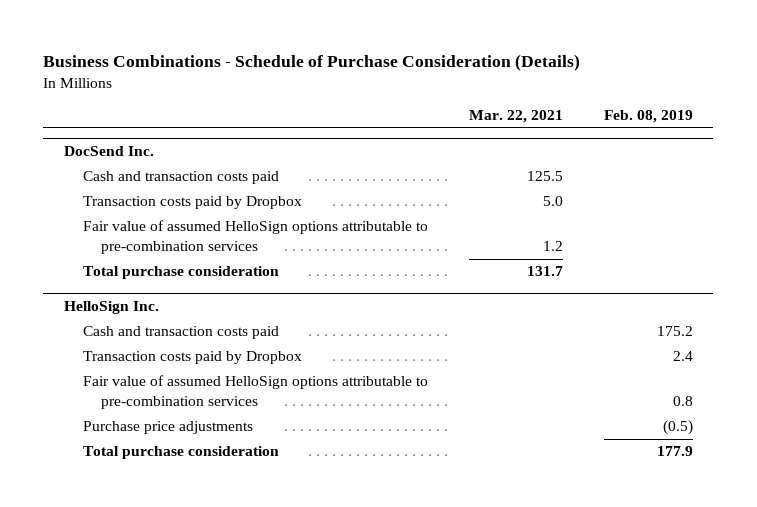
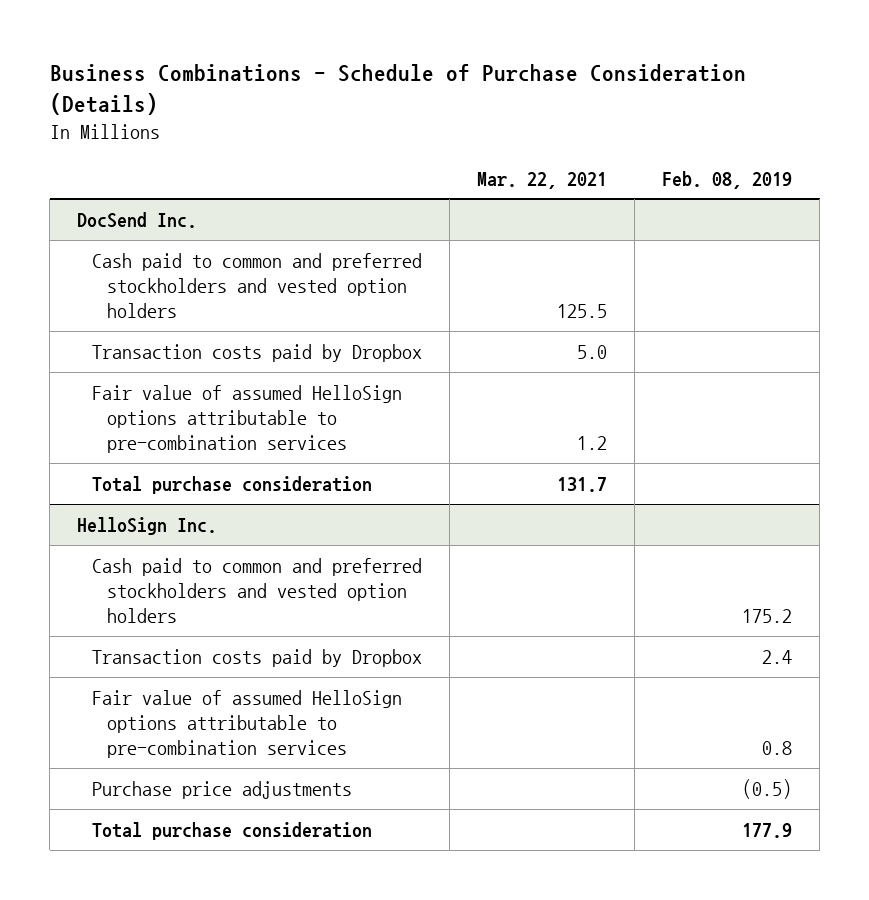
[82,171,279,185] Cash and transaction costs paid -> [91,252,422,318] Cash paid to common and preferred stockholders and vested option holders
[82,326,279,340] Cash and transaction costs paid -> [91,557,422,623] Cash paid to common and preferred stockholders and vested option holders

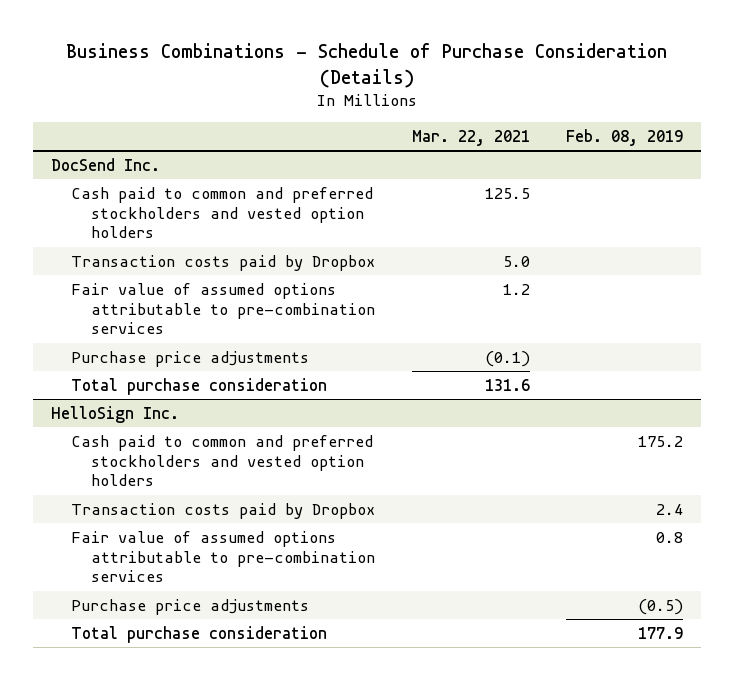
[91,384,402,453] Fair value of assumed HelloSign options attributable to pre-combination services -> [70,282,376,335] Fair value of assumed options attributable to pre-combination services
none -> [70,350,309,367] Purchase price adjustments
[557,476,608,492] 131.7 -> [484,378,530,391] 131.6
[91,689,402,758] Fair value of assumed HelloSign options attributable to pre-combination services -> [70,530,376,583] Fair value of assumed options attributable to pre-combination services

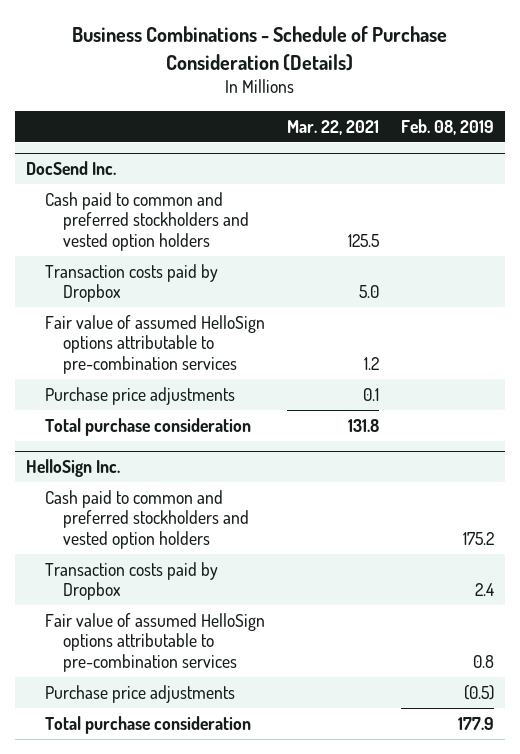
[70,282,376,335] Fair value of assumed options attributable to pre-combination services -> [44,314,265,374] Fair value of assumed HelloSign options attributable to pre-combination services
[484,350,530,367] (0.1) -> [362,387,379,401] 0.1
[484,378,530,391] 131.6 -> [347,418,379,432] 131.8
[70,530,376,583] Fair value of assumed options attributable to pre-combination services -> [44,612,265,672] Fair value of assumed HelloSign options attributable to pre-combination services

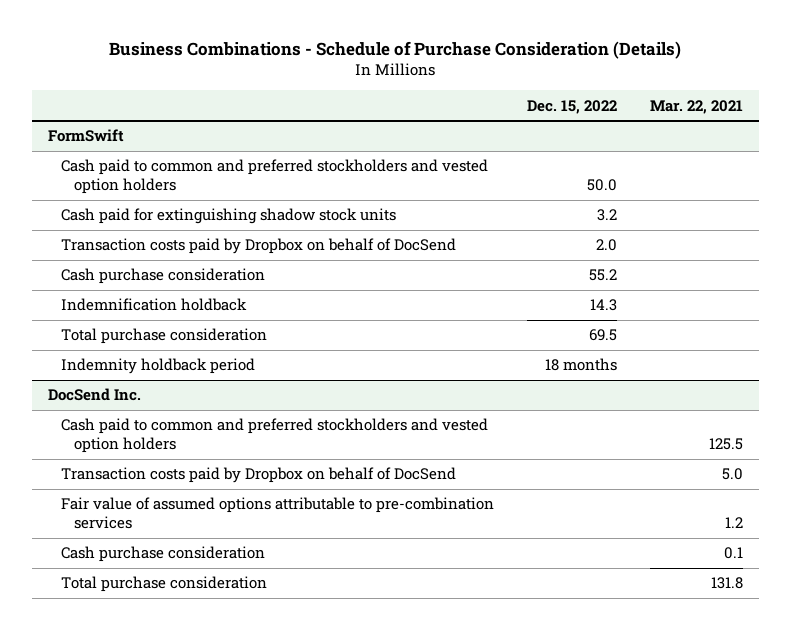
[401,118,495,135] Feb. 08, 2019 -> none
none -> [526,99,617,114] Dec. 15, 2022
none -> [48,129,125,143] FormSwift
none -> [60,159,488,195] Cash paid to common and preferred stockholders and vested option holders
none -> [60,208,396,225] Cash paid for extinguishing shadow stock units
none -> [60,238,456,255] Transaction costs paid by Dropbox on behalf of DocSend
none -> [60,268,265,285] Cash purchase consideration
none -> [60,298,247,312] Indemnification holdback
none -> [60,328,267,345] Total purchase consideration
none -> [60,358,255,375] Indemnity holdback period
[44,263,218,303] Transaction costs paid by Dropbox -> [60,467,456,484] Transaction costs paid by Dropbox on behalf of DocSend
[44,314,265,374] Fair value of assumed HelloSign options attributable to pre-combination services -> [60,497,494,530] Fair value of assumed options attributable to pre-combination services
[44,386,235,405] Purchase price adjustments -> [60,546,265,563] Cash purchase consideration
[26,459,121,478] HelloSign Inc. -> none
[44,489,250,549] Cash paid to common and preferred stockholders and vested option holders -> none
[44,561,218,601] Transaction costs paid by Dropbox -> none
[44,612,265,672] Fair value of assumed HelloSign options attributable to pre-combination services -> none
[44,684,235,703] Purchase price adjustments -> none
[44,715,251,734] Total purchase consideration -> none

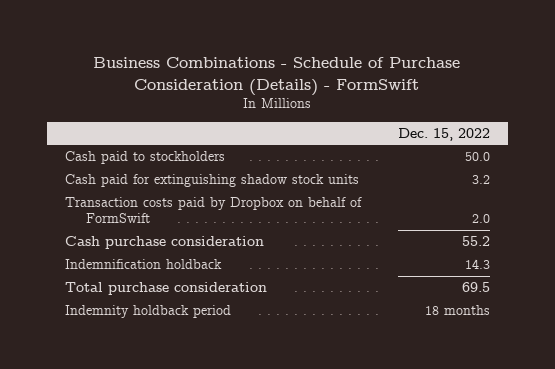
[109,41,682,60] Business Combinations - Schedule of Purchase Consideration (Details) -> [93,57,461,96] Business Combinations - Schedule of Purchase Consideration (Details) - FormSwift
[649,99,743,114] Mar. 22, 2021 -> none
[48,129,125,143] FormSwift -> none
[60,159,488,195] Cash paid to common and preferred stockholders and vested option holders -> [65,151,226,165] Cash paid to stockholders
[60,238,456,255] Transaction costs paid by Dropbox on behalf of DocSend -> [65,197,363,224] Transaction costs paid by Dropbox on behalf of FormSwift
[48,388,142,402] DocSend Inc. -> none
[60,418,488,454] Cash paid to common and preferred stockholders and vested option holders -> none
[60,467,456,484] Transaction costs paid by Dropbox on behalf of DocSend -> none
[60,497,494,530] Fair value of assumed options attributable to pre-combination services -> none
[60,546,265,563] Cash purchase consideration -> none
[60,576,267,593] Total purchase consideration -> none

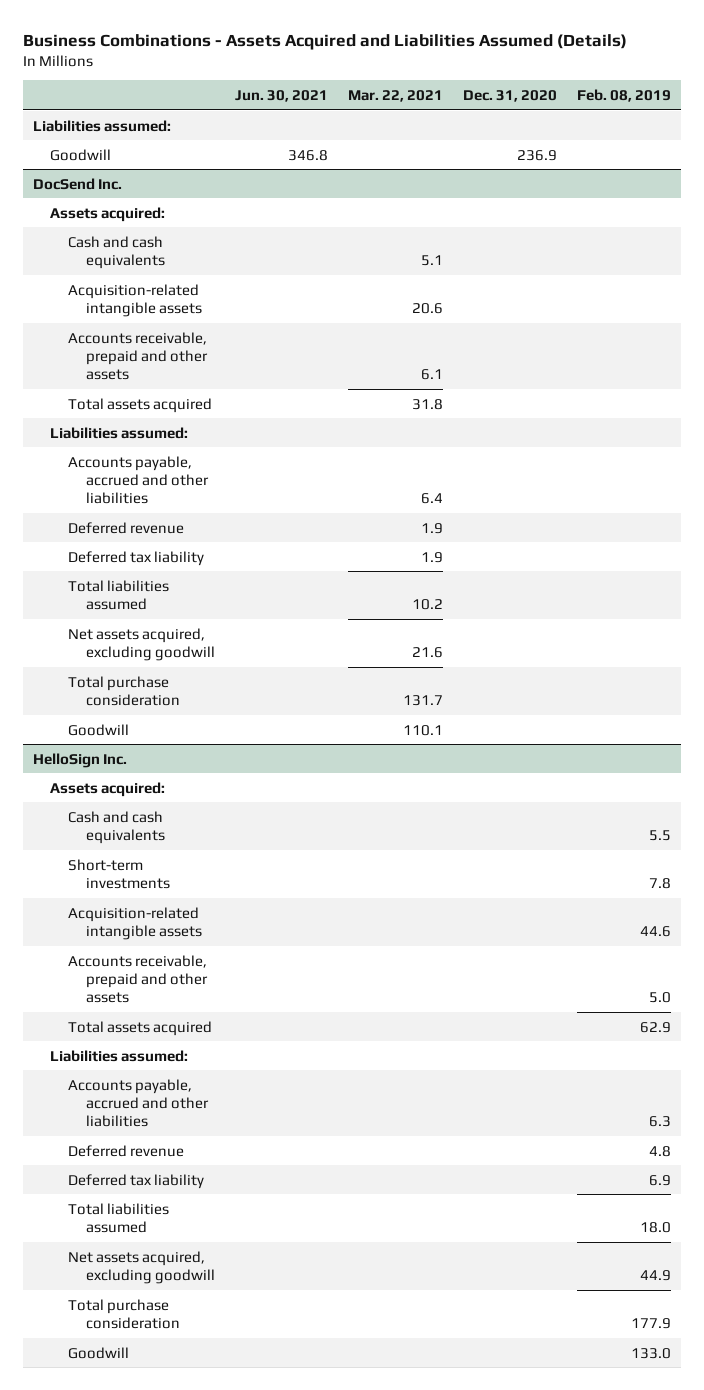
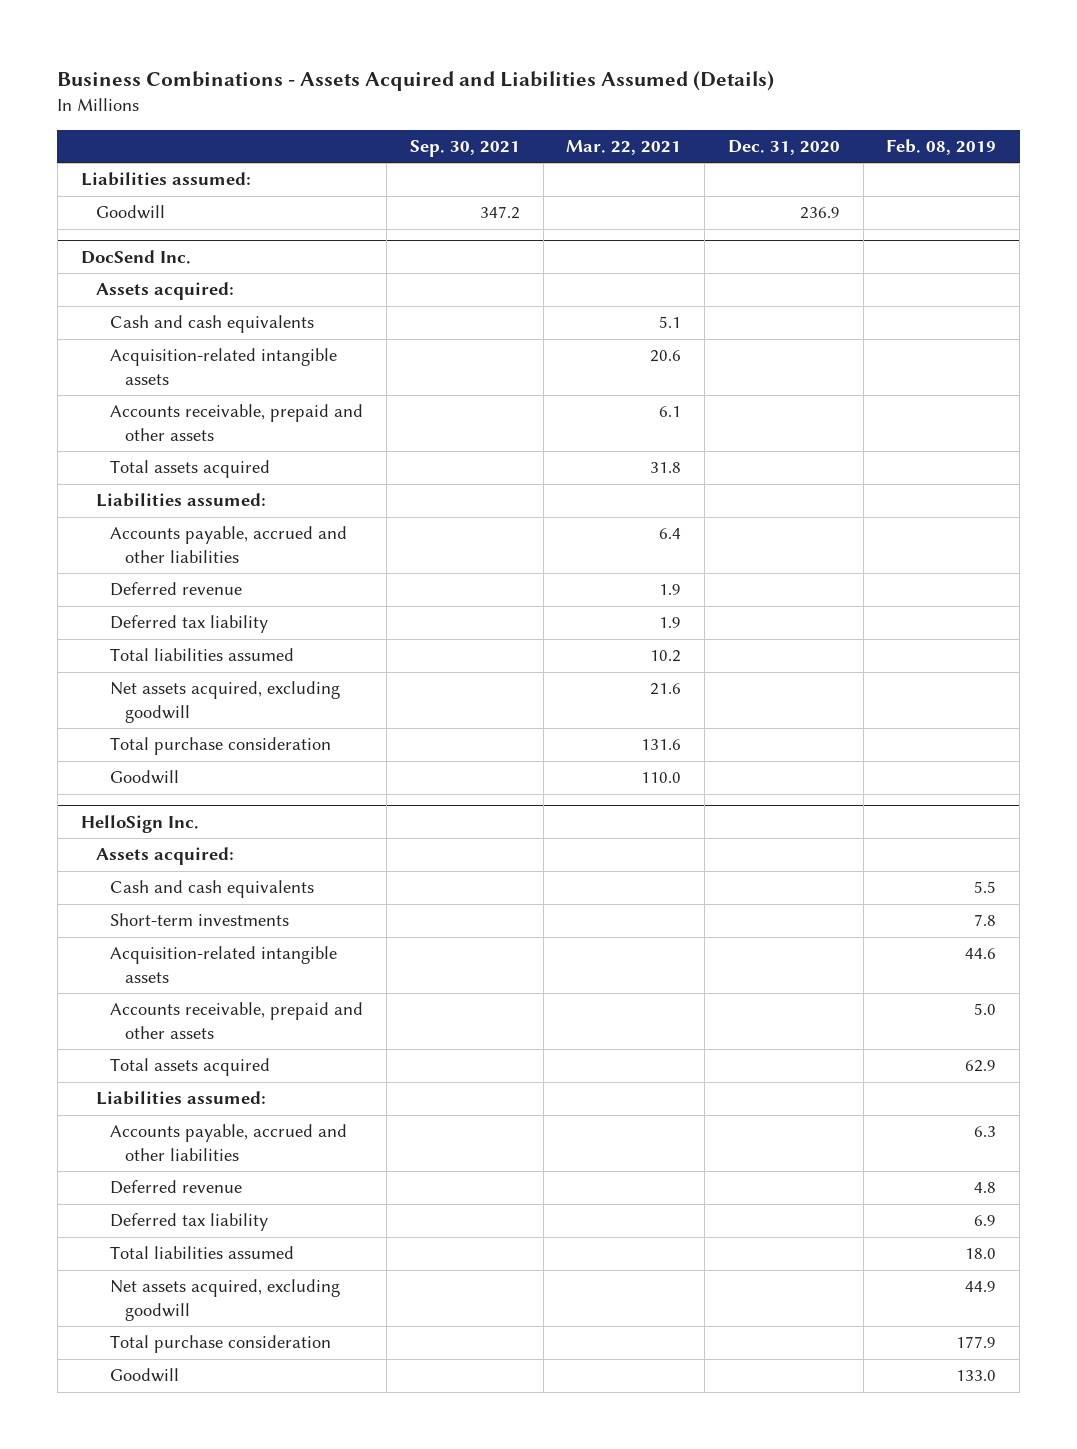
[235,89,329,102] Jun. 30, 2021 -> none
none -> [409,139,520,157] Sep. 30, 2021
[403,694,444,706] 131.7 -> [641,739,682,751] 131.6
[403,724,444,736] 110.1 -> [641,772,682,784] 110.0

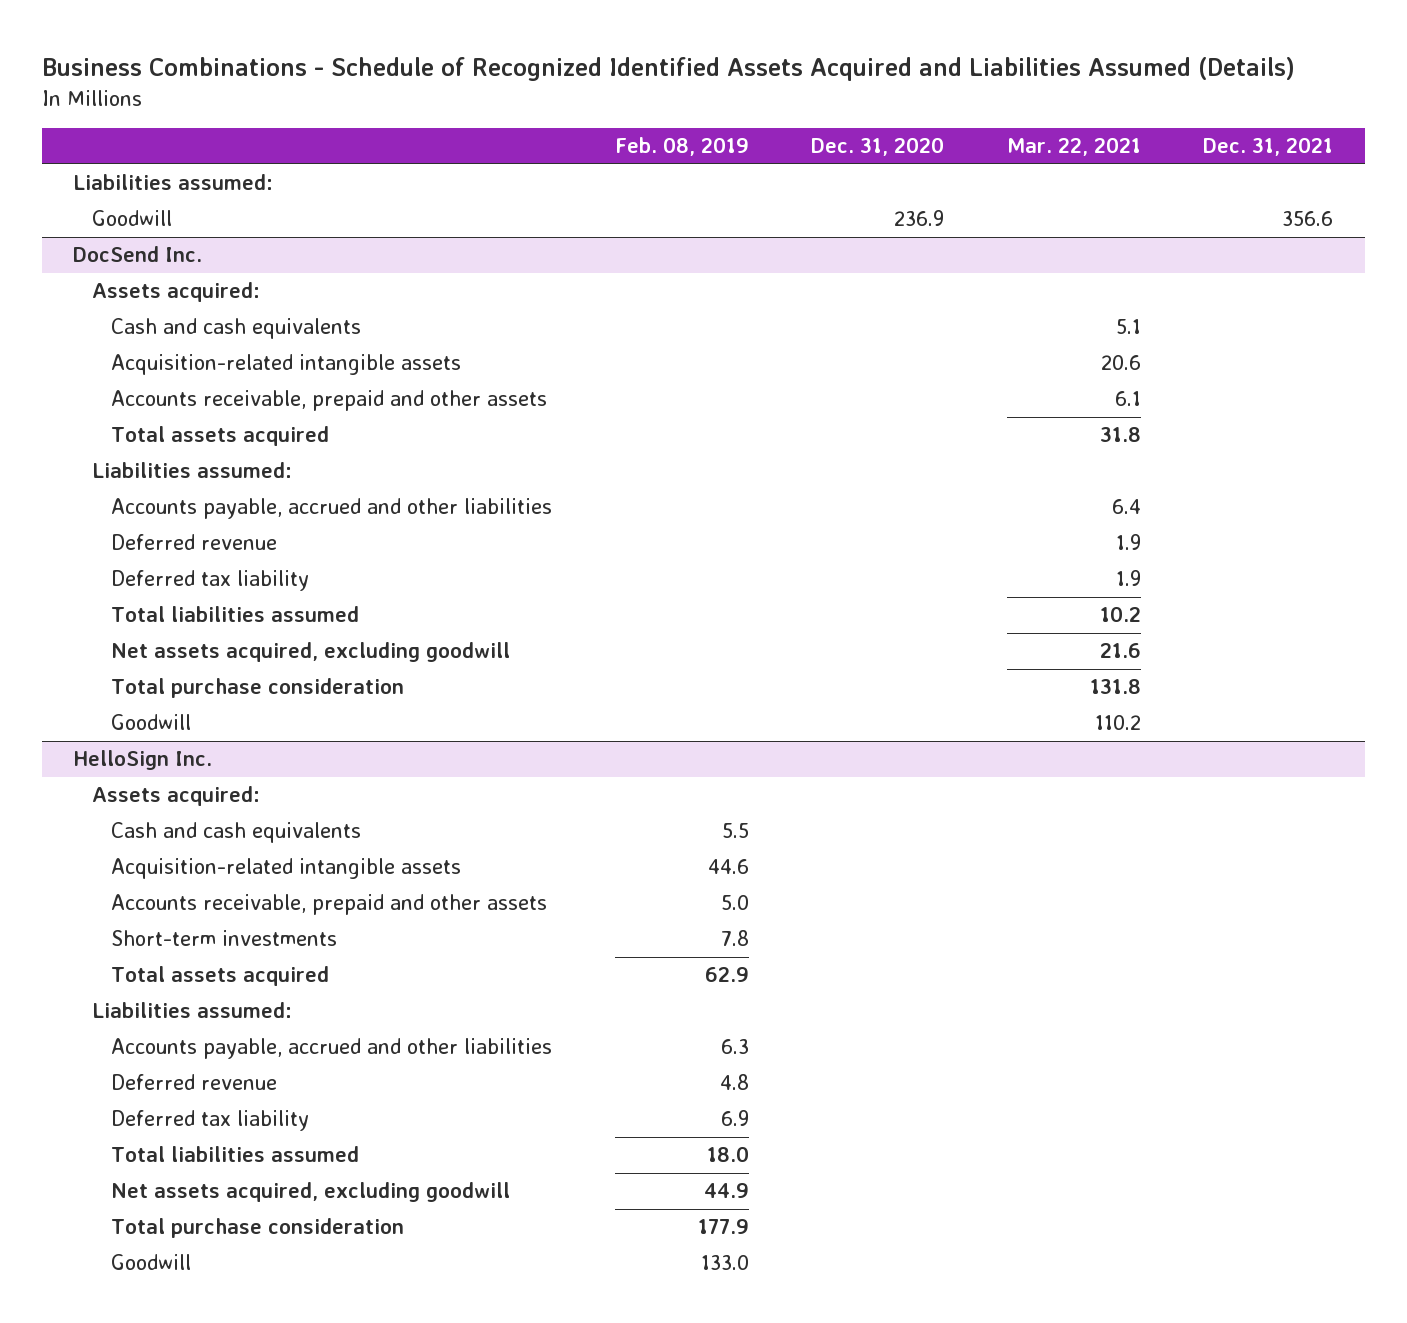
[57,71,775,92] Business Combinations - Assets Acquired and Liabilities Assumed (Details) -> [42,57,1296,82] Business Combinations - Schedule of Recognized Identified Assets Acquired and Liabilities Assumed (Details)
[409,139,520,157] Sep. 30, 2021 -> none
none -> [1203,137,1334,157] Dec. 31, 2021
[641,739,682,751] 131.6 -> [1089,679,1141,695] 131.8
[641,772,682,784] 110.0 -> [1094,715,1141,731] 110.2
[110,913,290,927] Short-term investments -> [111,930,338,947] Short-term investments

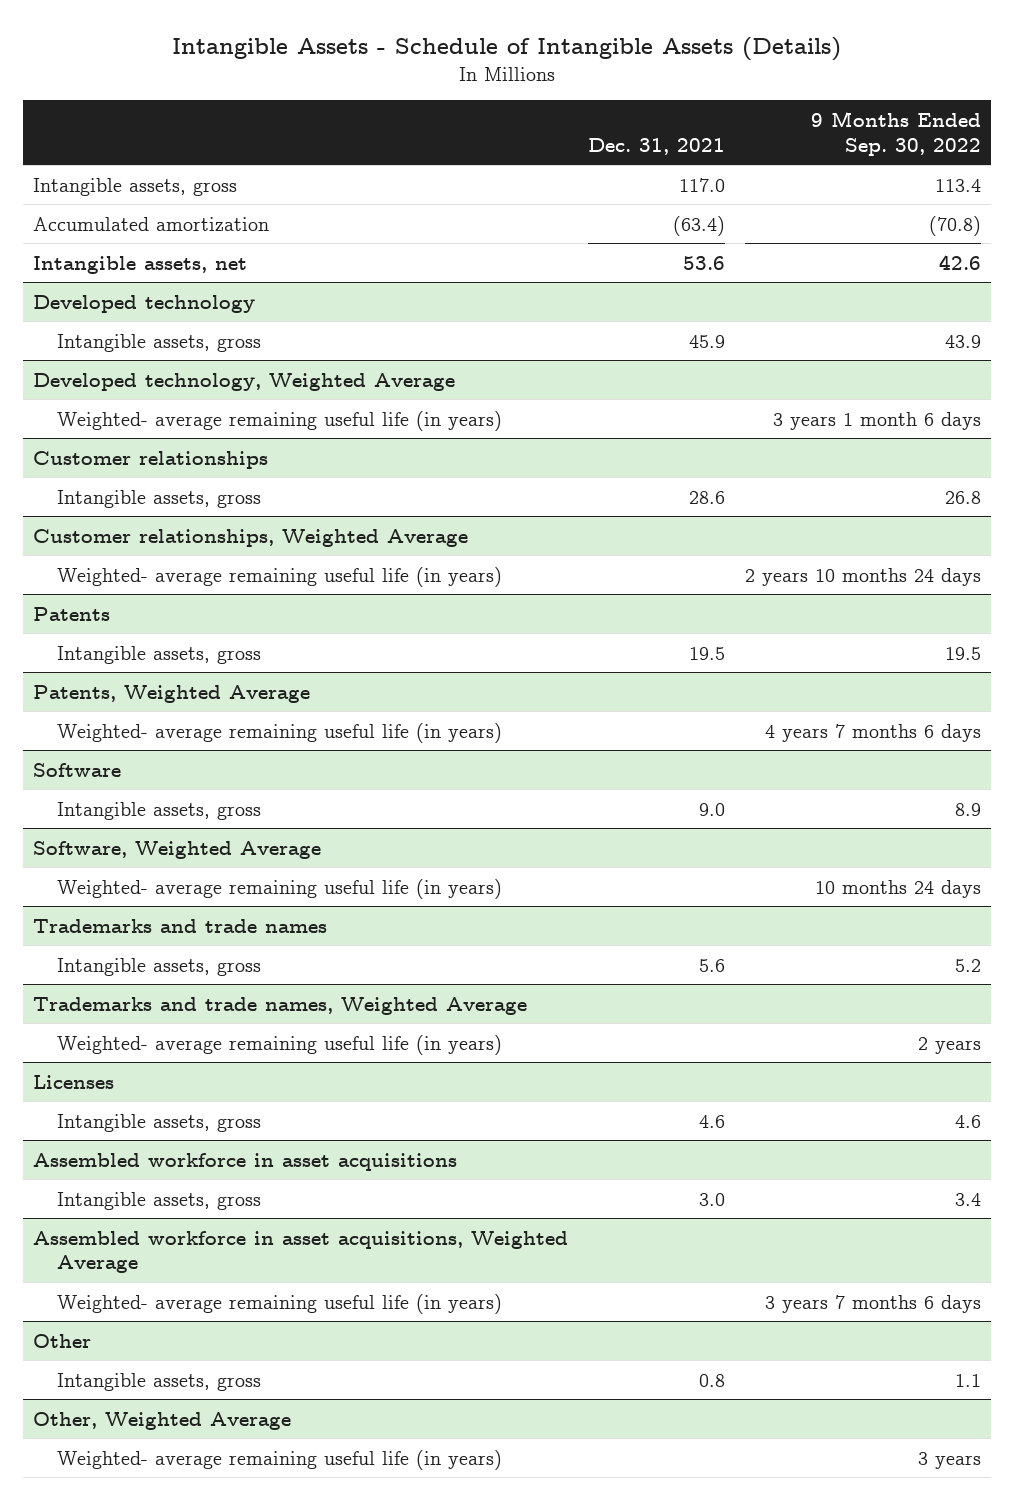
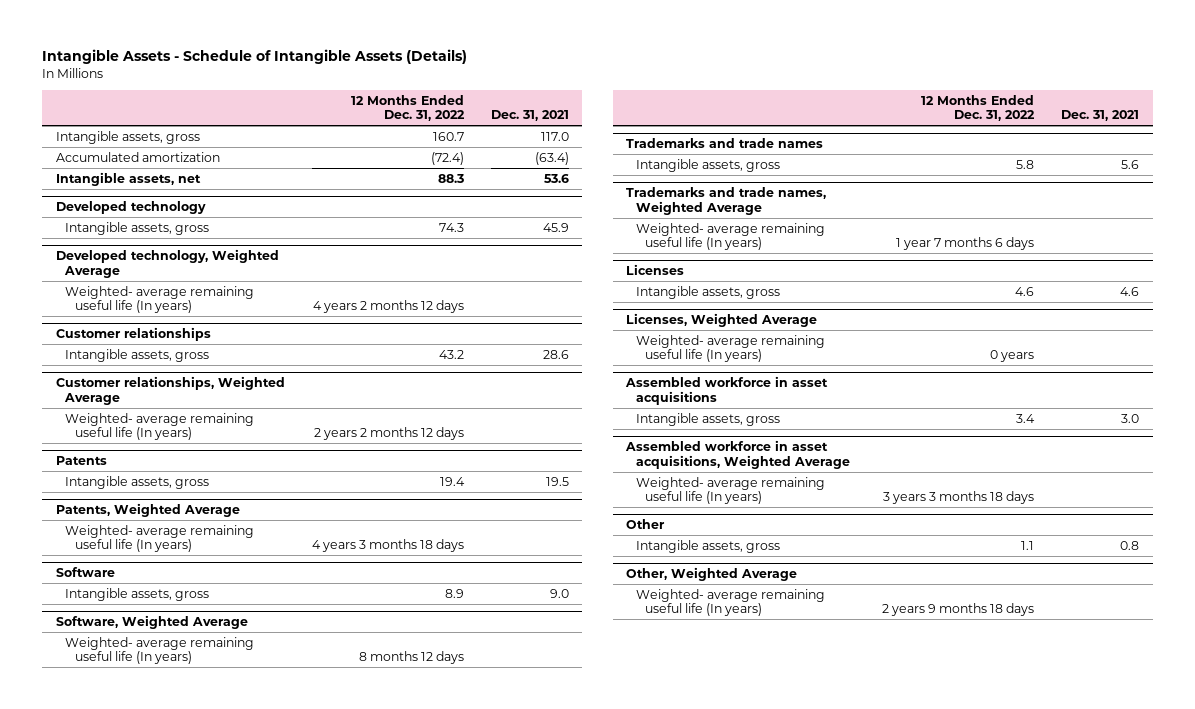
[811,111,982,156] 9 Months Ended Sep. 30, 2022 -> none
none -> [350,94,465,122] 12 Months Ended Dec. 31, 2022
[57,410,503,431] Weighted- average remaining useful life (in years) -> [65,285,255,314] Weighted- average remaining useful life (In years)
[57,566,503,587] Weighted- average remaining useful life (in years) -> [65,412,255,441] Weighted- average remaining useful life (In years)
[57,722,503,743] Weighted- average remaining useful life (in years) -> [65,524,255,553] Weighted- average remaining useful life (In years)
[57,878,503,899] Weighted- average remaining useful life (in years) -> [65,636,255,665] Weighted- average remaining useful life (In years)
[57,1034,503,1055] Weighted- average remaining useful life (in years) -> [635,222,825,251] Weighted- average remaining useful life (In years)
none -> [626,312,818,327] Licenses, Weighted Average
none -> [635,334,825,363] Weighted- average remaining useful life (In years)
[57,1293,503,1314] Weighted- average remaining useful life (in years) -> [635,476,825,505] Weighted- average remaining useful life (In years)
[57,1449,503,1470] Weighted- average remaining useful life (in years) -> [635,588,825,617] Weighted- average remaining useful life (In years)

